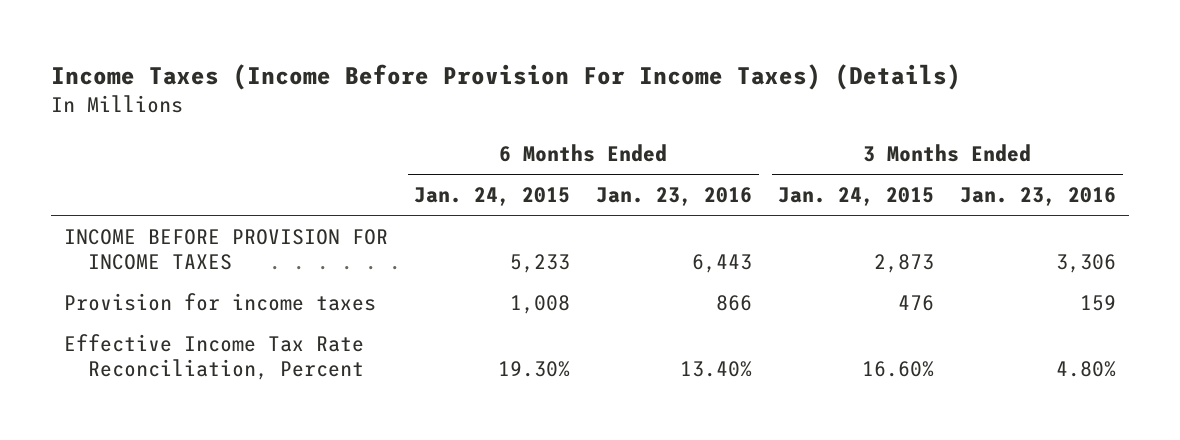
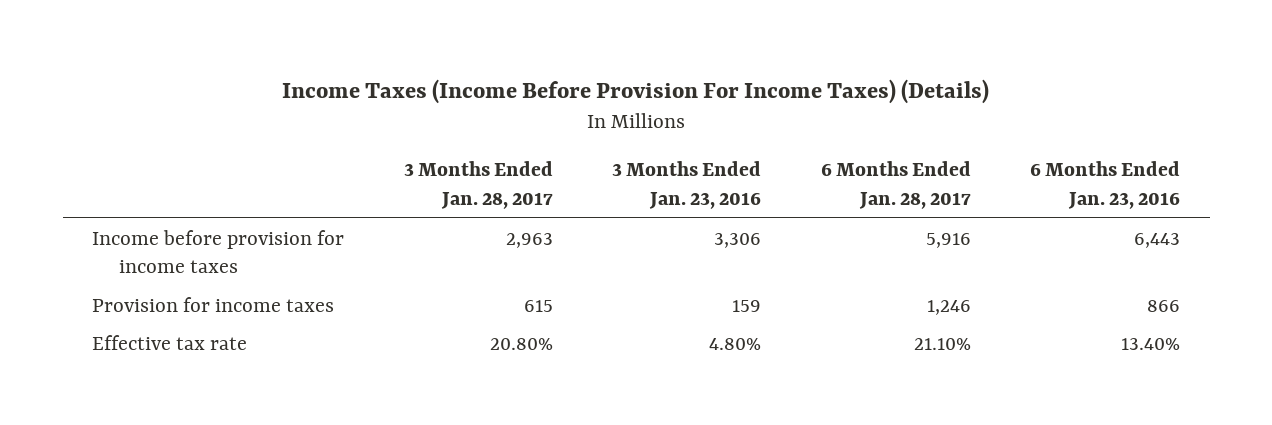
[414,186,571,206] Jan. 24, 2015 -> none
[778,186,935,206] Jan. 24, 2015 -> none
none -> [403,161,553,210] 3 Months Ended Jan. 28, 2017
none -> [820,161,971,210] 6 Months Ended Jan. 28, 2017
[64,228,389,271] INCOME BEFORE PROVISION FOR INCOME TAXES -> [92,229,345,274] Income before provision for income taxes
[64,333,365,381] Effective Income Tax Rate Reconciliation, Percent -> [92,334,248,350] Effective tax rate

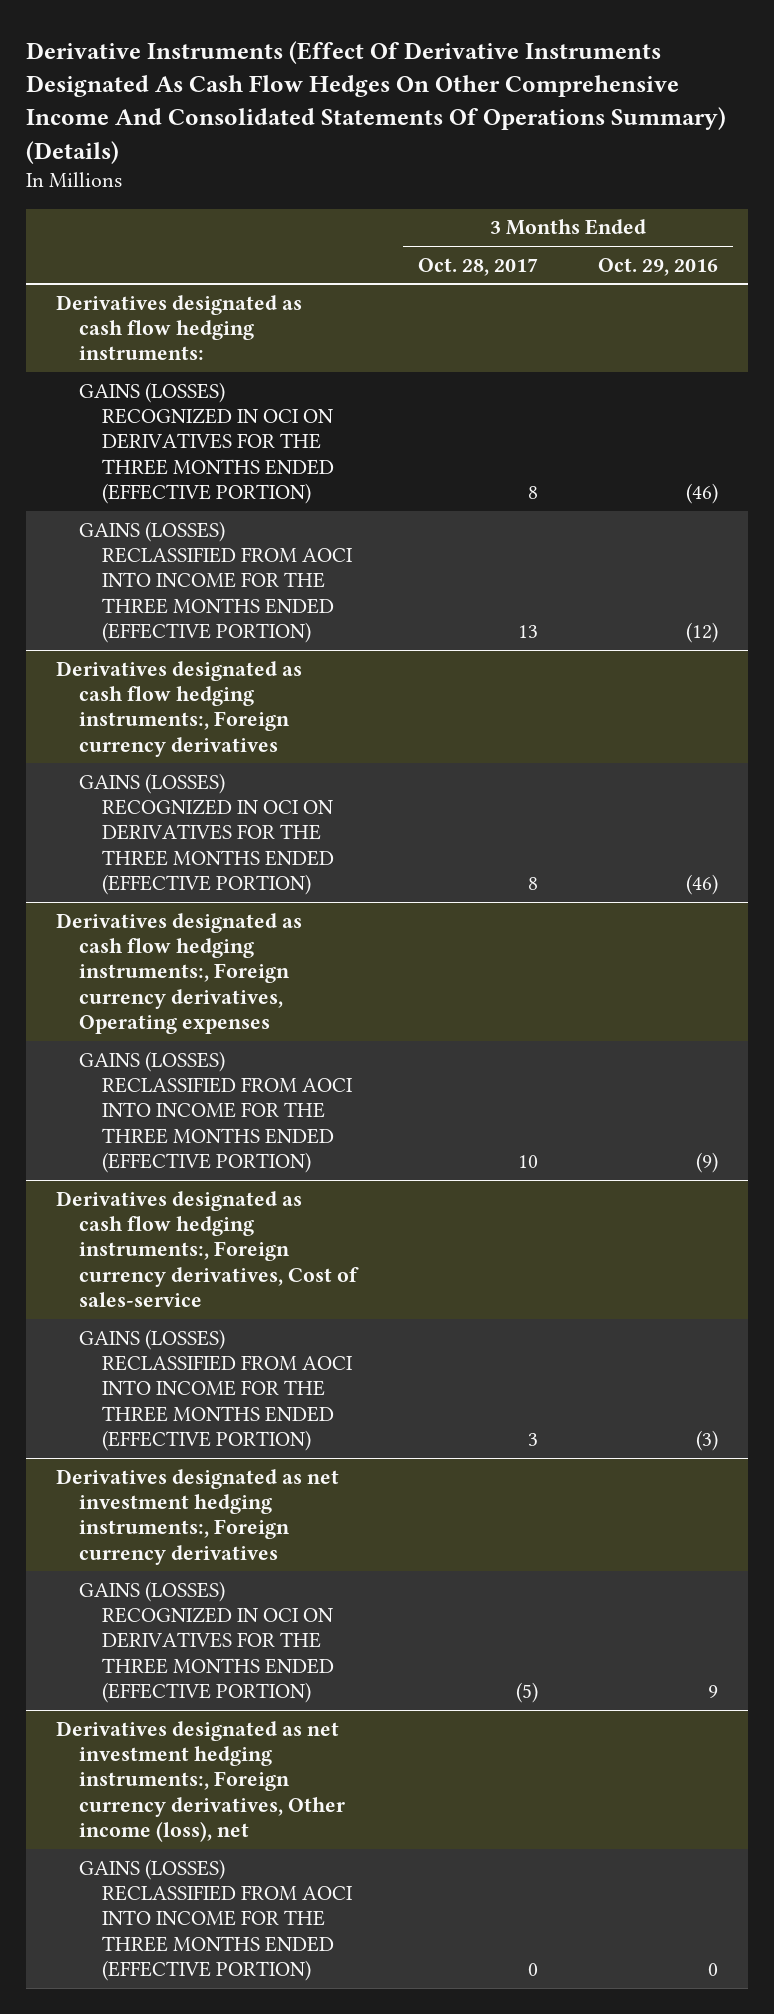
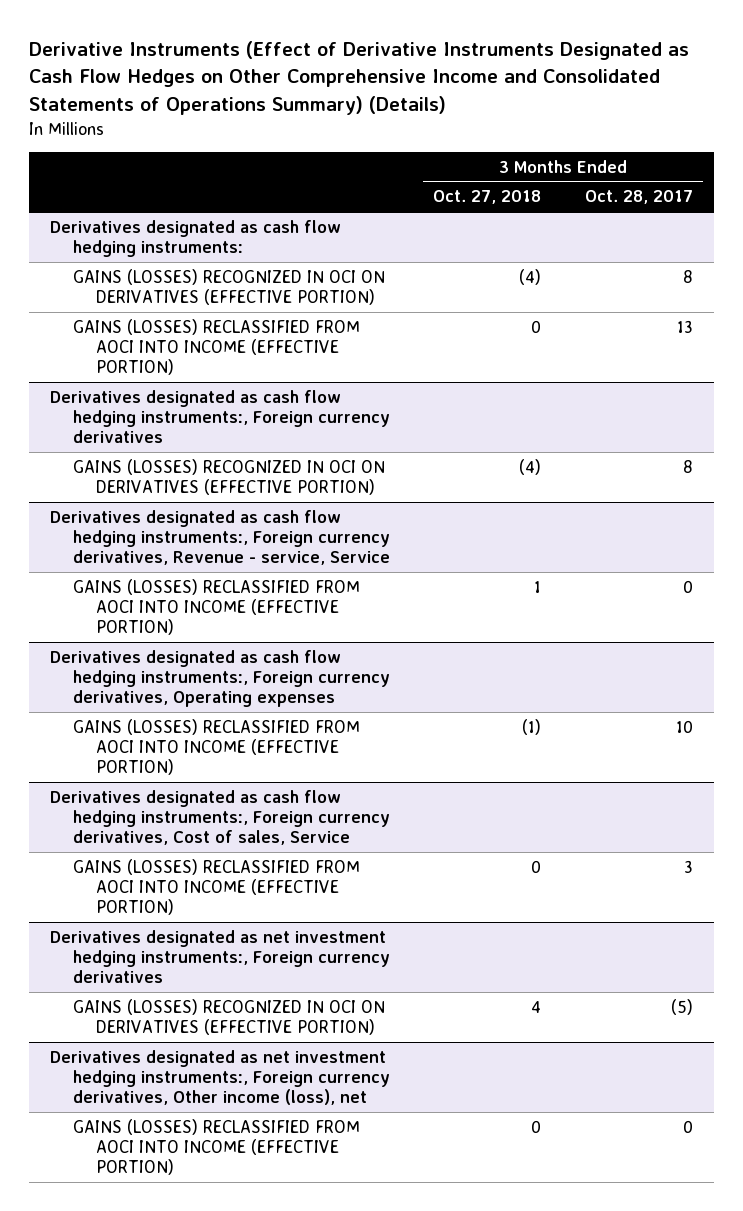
[25,41,726,164] Derivative Instruments (Effect Of Derivative Instruments Designated As Cash Flow Hedges On Other Comprehensive Income And Consolidated Statements Of Operations Summary) (Details) -> [28,41,689,115] Derivative Instruments (Effect of Derivative Instruments Designated as Cash Flow Hedges on Other Comprehensive Income and Consolidated Statements of Operations Summary) (Details)
[598,257,719,276] Oct. 29, 2016 -> none
none -> [433,190,542,205] Oct. 27, 2018
[79,381,335,505] GAINS (LOSSES) RECOGNIZED IN OCI ON DERIVATIVES FOR THE THREE MONTHS ENDED (EFFECTIVE PORTION) -> [73,268,386,306] GAINS (LOSSES) RECOGNIZED IN OCI ON DERIVATIVES (EFFECTIVE PORTION)
[79,520,354,644] GAINS (LOSSES) RECLASSIFIED FROM AOCI INTO INCOME FOR THE THREE MONTHS ENDED (EFFECTIVE PORTION) -> [73,318,361,376] GAINS (LOSSES) RECLASSIFIED FROM AOCI INTO INCOME (EFFECTIVE PORTION)
[79,772,335,896] GAINS (LOSSES) RECOGNIZED IN OCI ON DERIVATIVES FOR THE THREE MONTHS ENDED (EFFECTIVE PORTION) -> [73,458,386,496] GAINS (LOSSES) RECOGNIZED IN OCI ON DERIVATIVES (EFFECTIVE PORTION)
none -> [50,509,391,566] Derivatives designated as cash flow hedging instruments:, Foreign currency derivatives, Revenue - service, Service
none -> [73,578,361,636] GAINS (LOSSES) RECLASSIFIED FROM AOCI INTO INCOME (EFFECTIVE PORTION)
[79,1050,354,1174] GAINS (LOSSES) RECLASSIFIED FROM AOCI INTO INCOME FOR THE THREE MONTHS ENDED (EFFECTIVE PORTION) -> [73,718,361,776] GAINS (LOSSES) RECLASSIFIED FROM AOCI INTO INCOME (EFFECTIVE PORTION)
[56,1190,360,1308] Derivatives designated as cash flow hedging instruments:, Foreign currency derivatives, Cost of sales-service -> [50,789,391,846] Derivatives designated as cash flow hedging instruments:, Foreign currency derivatives, Cost of sales, Service
[79,1328,354,1452] GAINS (LOSSES) RECLASSIFIED FROM AOCI INTO INCOME FOR THE THREE MONTHS ENDED (EFFECTIVE PORTION) -> [73,858,361,916] GAINS (LOSSES) RECLASSIFIED FROM AOCI INTO INCOME (EFFECTIVE PORTION)
[79,1580,335,1704] GAINS (LOSSES) RECOGNIZED IN OCI ON DERIVATIVES FOR THE THREE MONTHS ENDED (EFFECTIVE PORTION) -> [73,998,386,1036] GAINS (LOSSES) RECOGNIZED IN OCI ON DERIVATIVES (EFFECTIVE PORTION)
[79,1858,354,1982] GAINS (LOSSES) RECLASSIFIED FROM AOCI INTO INCOME FOR THE THREE MONTHS ENDED (EFFECTIVE PORTION) -> [73,1118,361,1176] GAINS (LOSSES) RECLASSIFIED FROM AOCI INTO INCOME (EFFECTIVE PORTION)

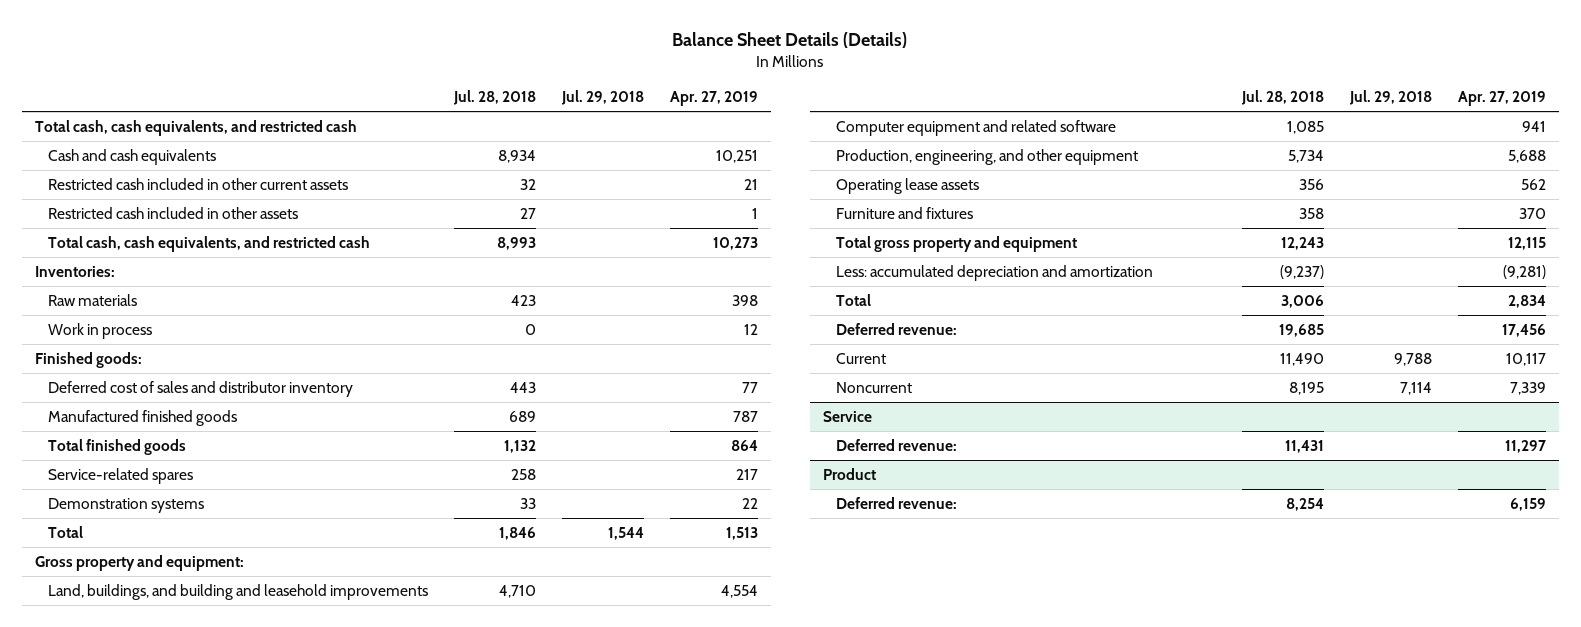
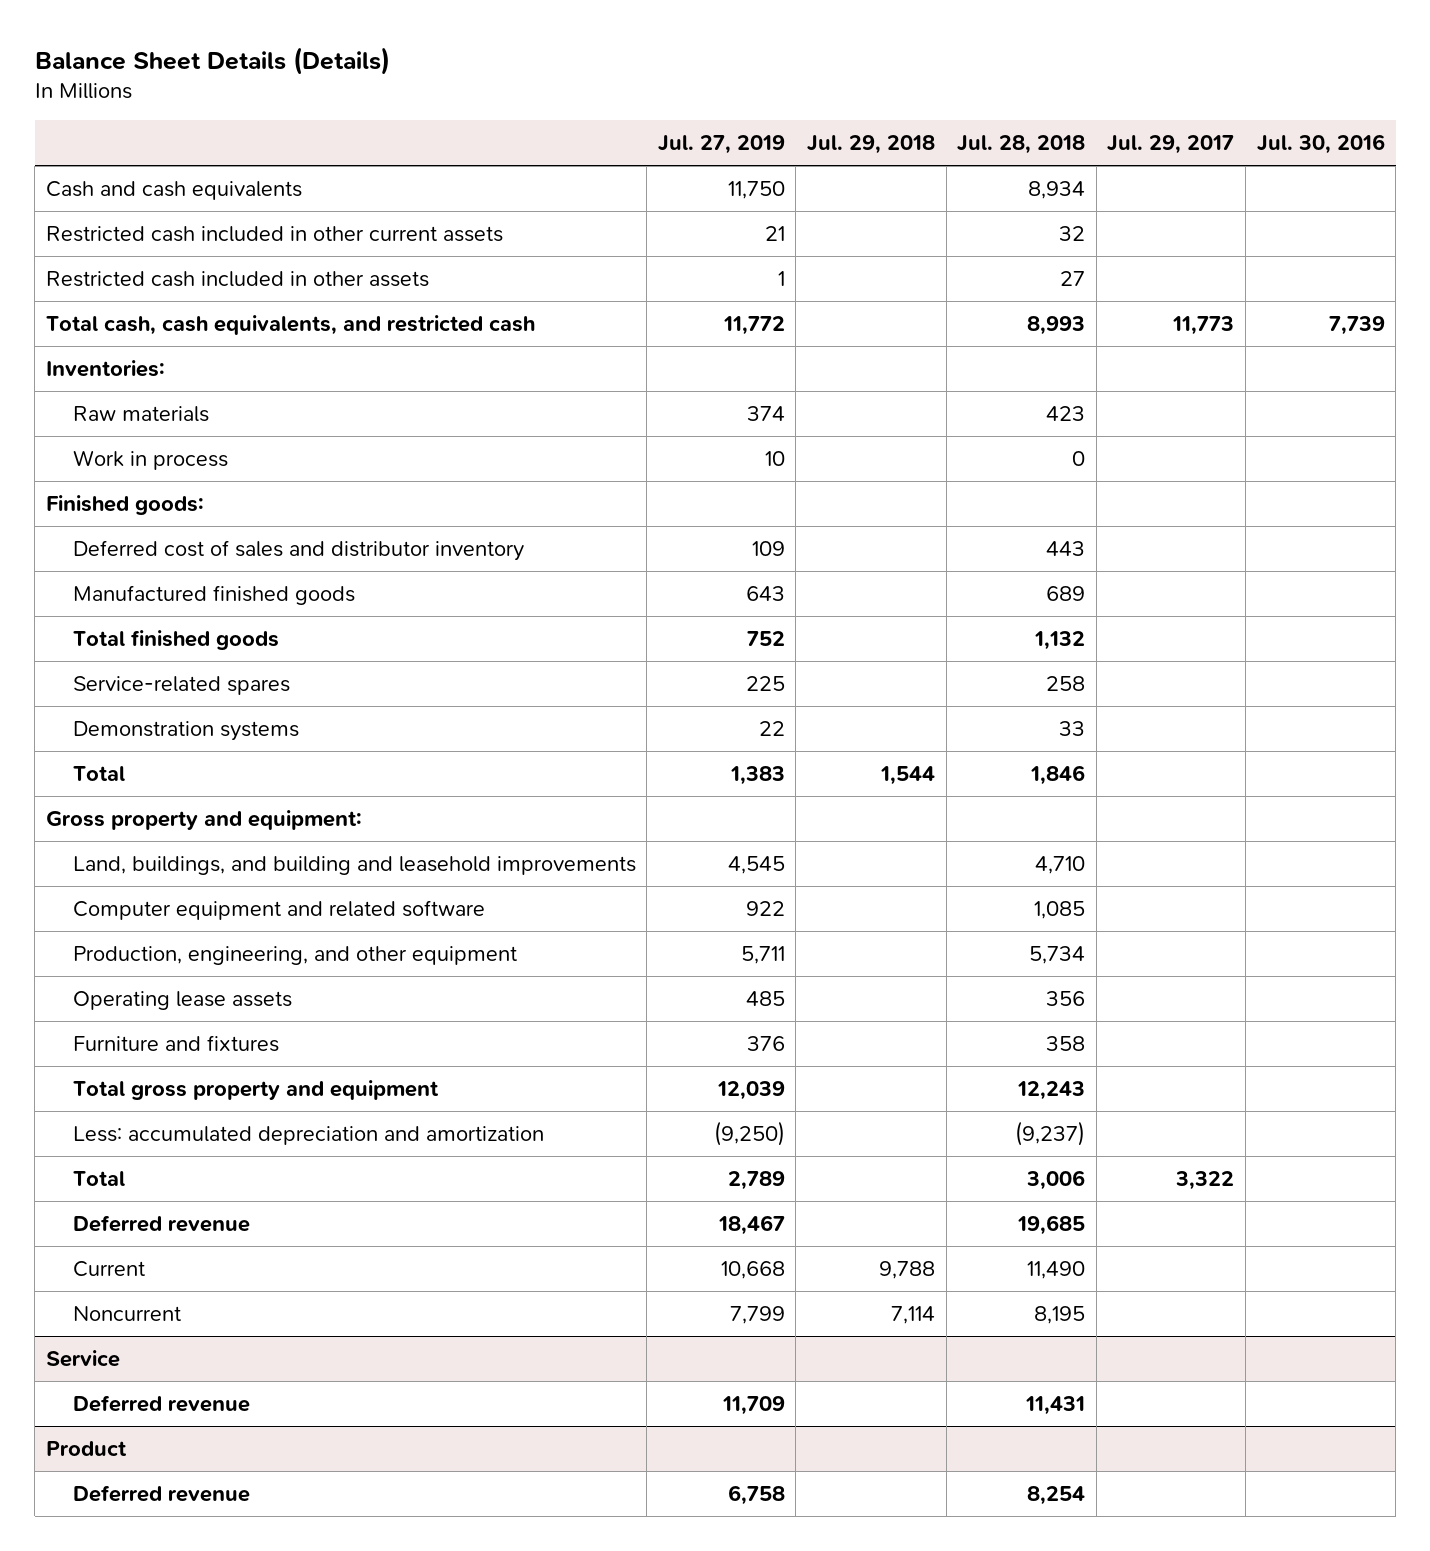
[669,91,758,107] Apr. 27, 2019 -> none
none -> [657,134,785,154] Jul. 27, 2019
none -> [1107,134,1235,154] Jul. 29, 2017
none -> [1256,133,1385,154] Jul. 30, 2016
[34,119,357,136] Total cash, cash equivalents, and restricted cash -> none
[836,322,958,335] Deferred revenue: -> [72,1215,250,1233] Deferred revenue
[836,438,958,451] Deferred revenue: -> [72,1395,250,1413] Deferred revenue
[836,496,958,509] Deferred revenue: -> [72,1485,250,1503] Deferred revenue

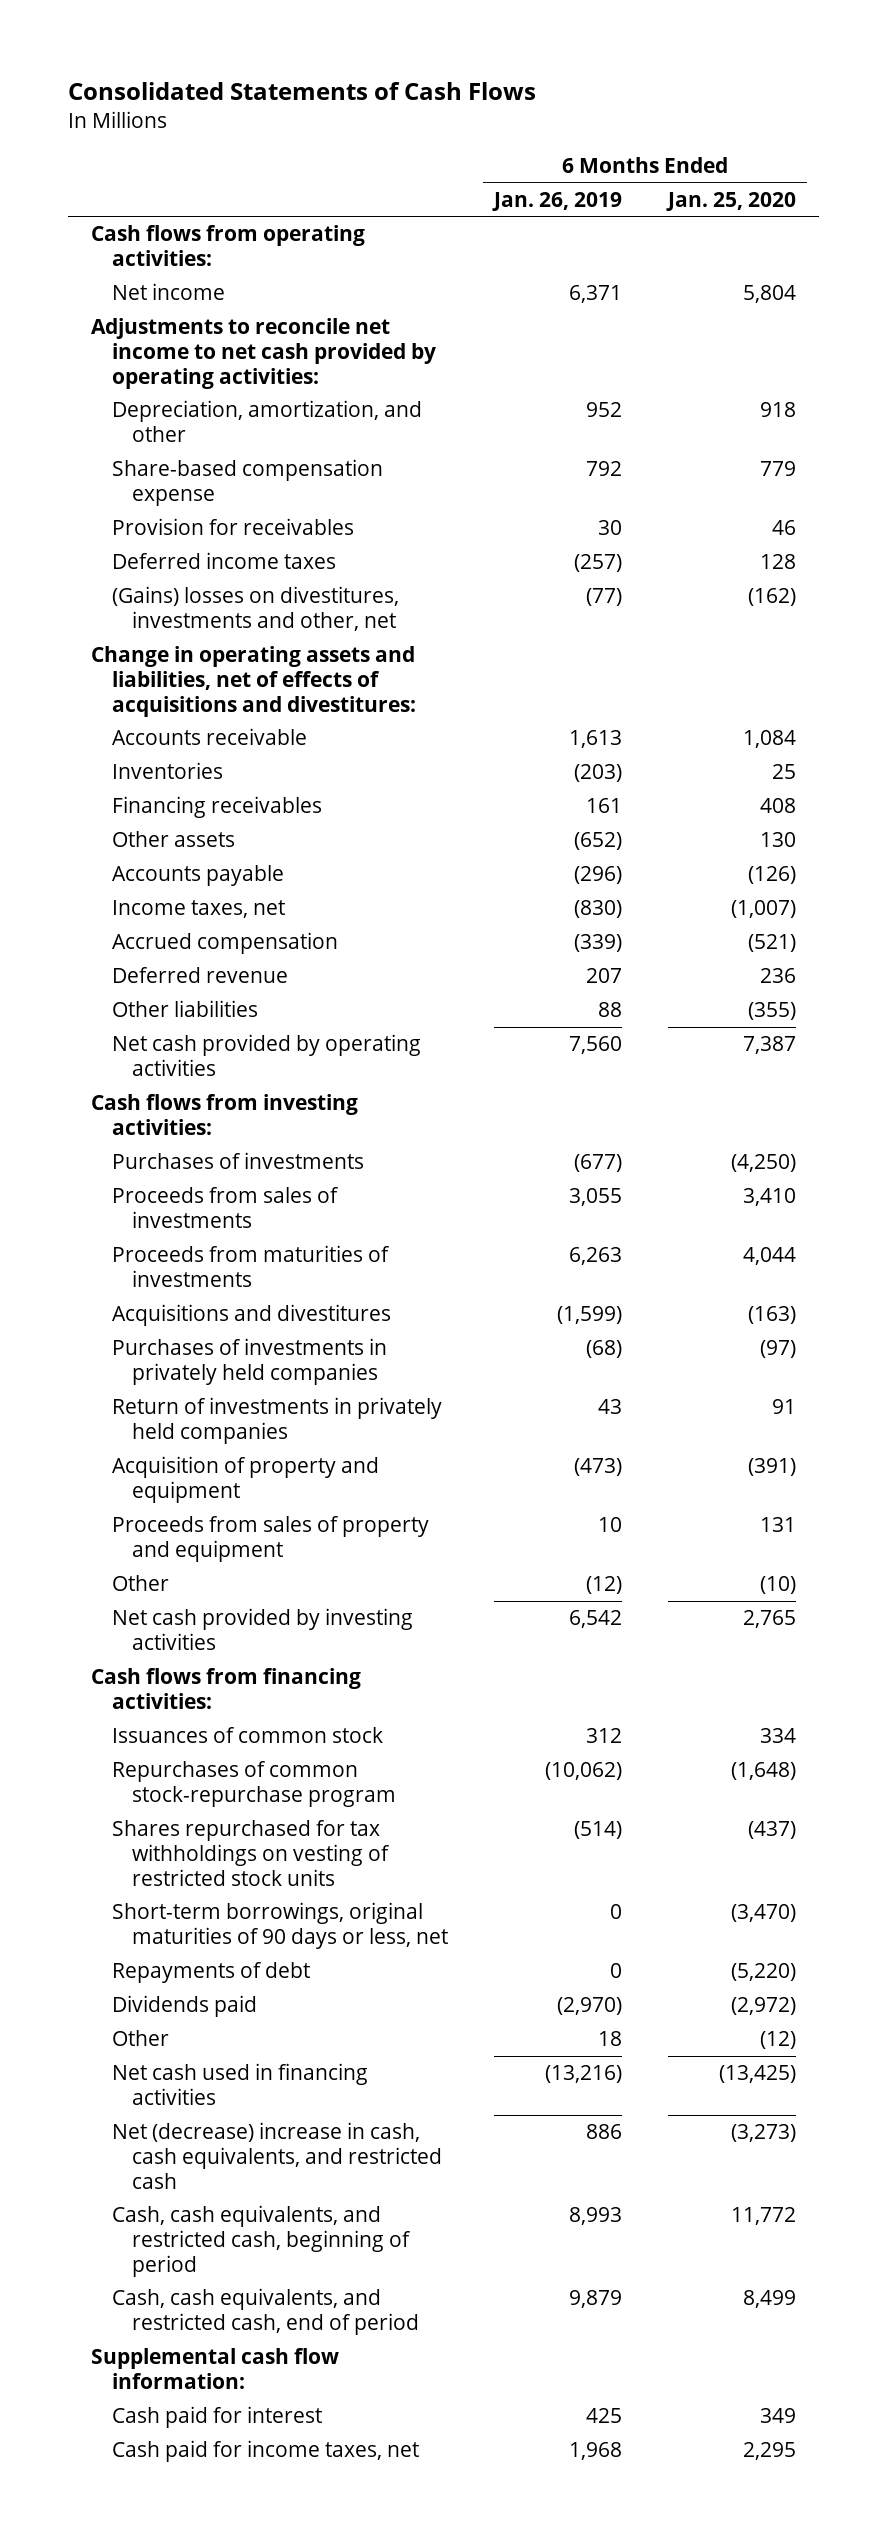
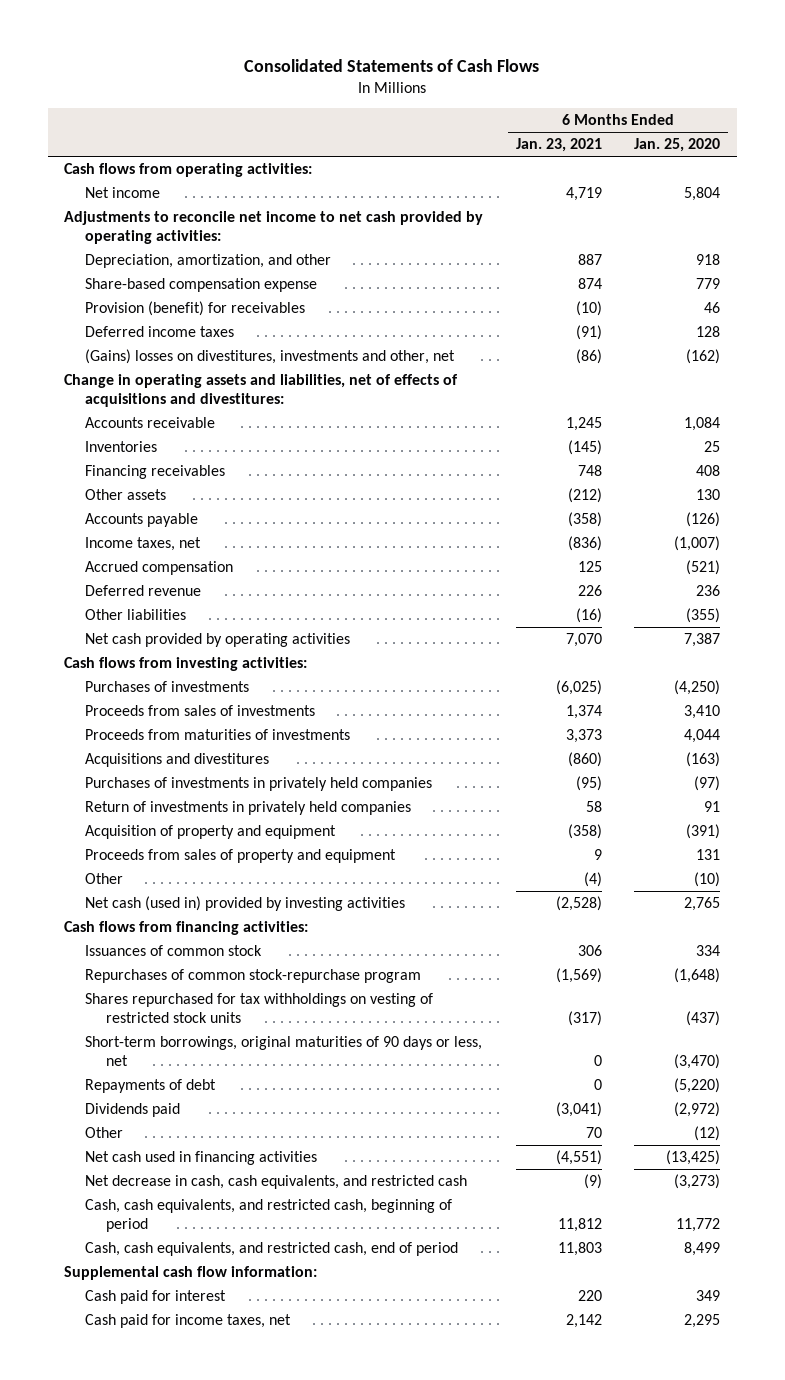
[492,191,623,211] Jan. 26, 2019 -> none
none -> [515,138,602,153] Jan. 23, 2021
[111,518,354,536] Provision for receivables -> [85,301,306,317] Provision (benefit) for receivables
[111,1608,413,1651] Net cash provided by investing activities -> [85,896,406,912] Net cash (used in) provided by investing activities
[111,2122,443,2189] Net (decrease) increase in cash, cash equivalents, and restricted cash -> [85,1175,468,1190] Net decrease in cash, cash equivalents, and restricted cash

